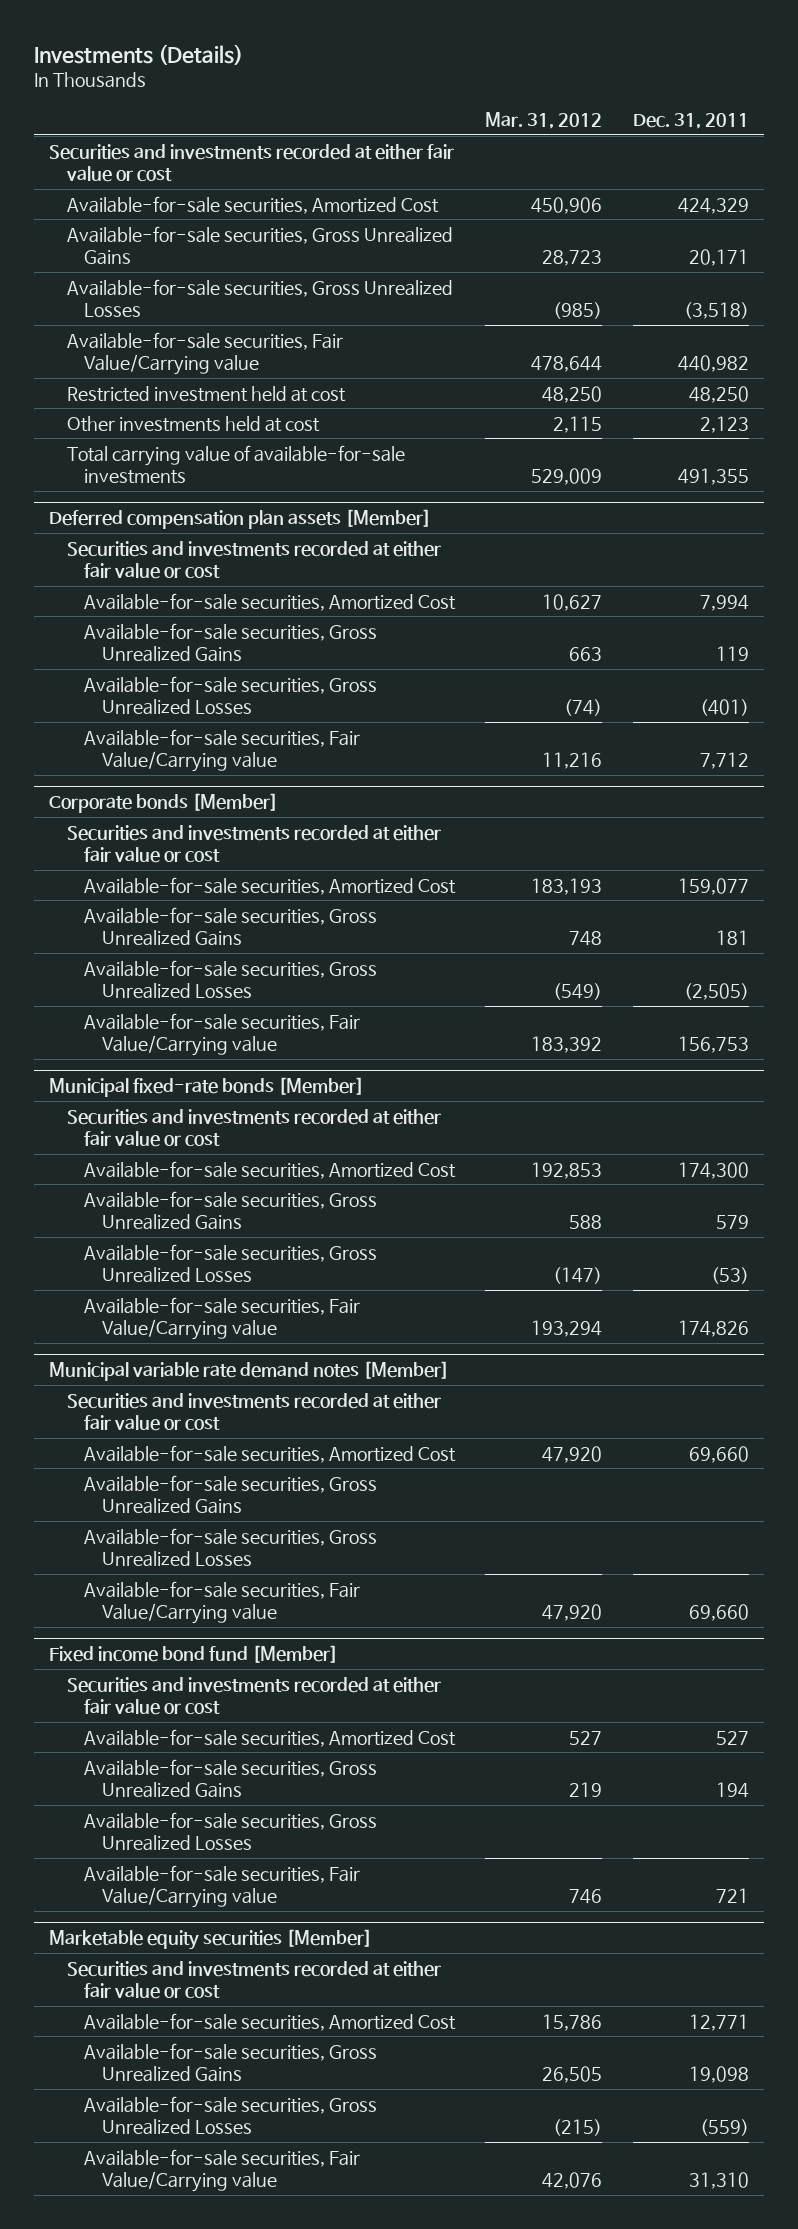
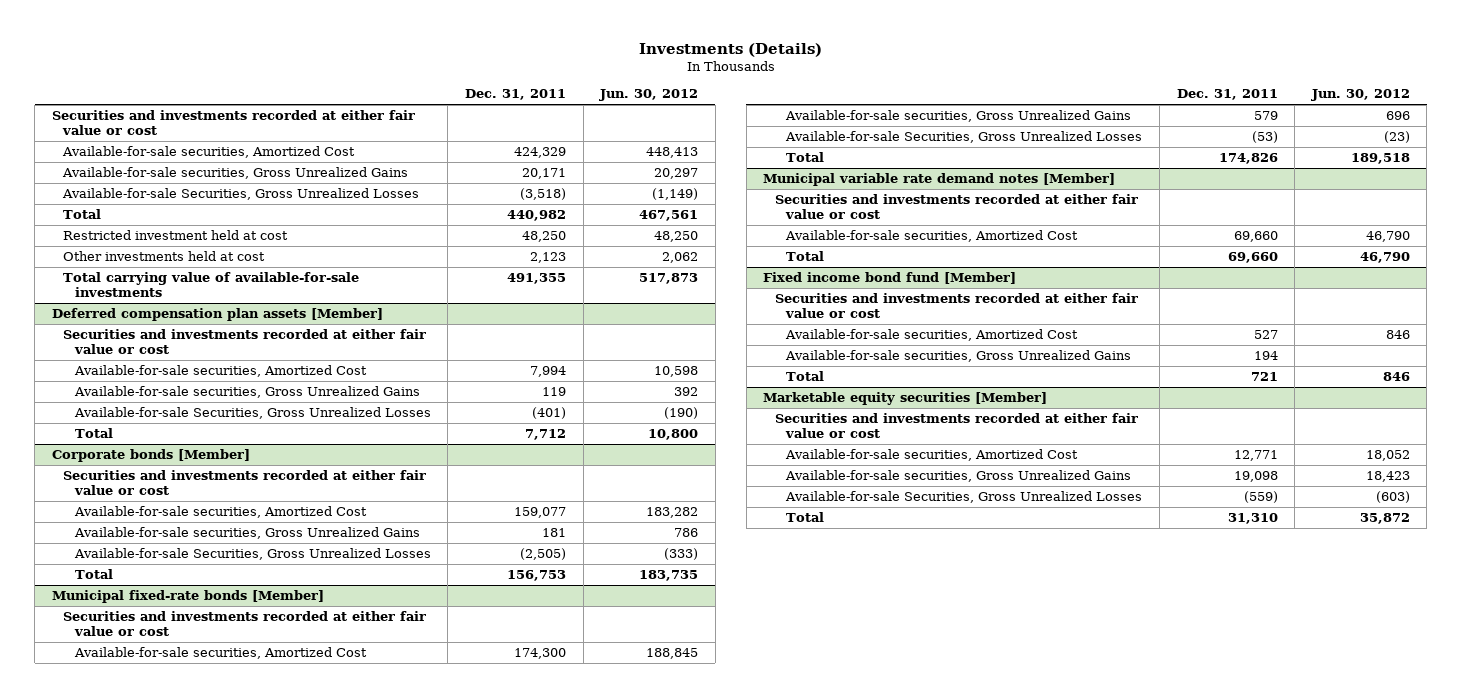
[485,112,603,130] Mar. 31, 2012 -> none
none -> [599,89,699,102] Jun. 30, 2012
[66,278,453,318] Available-for-sale securities, Gross Unrealized Losses -> [62,188,420,201] Available-for-sale Securities, Gross Unrealized Losses
[66,331,343,376] Available-for-sale securities, Fair Value/Carrying value -> [63,209,102,220] Total
[84,675,378,716] Available-for-sale securities, Gross Unrealized Losses -> [73,407,431,420] Available-for-sale Securities, Gross Unrealized Losses
[84,728,361,773] Available-for-sale securities, Fair Value/Carrying value -> [74,428,113,439] Total
[84,959,378,1000] Available-for-sale securities, Gross Unrealized Losses -> [73,548,431,561] Available-for-sale Securities, Gross Unrealized Losses
[84,1012,361,1057] Available-for-sale securities, Fair Value/Carrying value -> [74,569,113,580] Total
[84,1243,378,1284] Available-for-sale securities, Gross Unrealized Losses -> [785,131,1143,144] Available-for-sale Securities, Gross Unrealized Losses
[84,1296,361,1341] Available-for-sale securities, Fair Value/Carrying value -> [786,152,825,163] Total
[84,1474,378,1515] Available-for-sale securities, Gross Unrealized Gains -> none
[84,1527,378,1568] Available-for-sale securities, Gross Unrealized Losses -> none
[84,1580,361,1625] Available-for-sale securities, Fair Value/Carrying value -> [786,251,825,262] Total
[84,1811,378,1852] Available-for-sale securities, Gross Unrealized Losses -> none
[84,1864,361,1909] Available-for-sale securities, Fair Value/Carrying value -> [786,371,825,382] Total
[84,2095,378,2136] Available-for-sale securities, Gross Unrealized Losses -> [785,491,1143,504] Available-for-sale Securities, Gross Unrealized Losses
[84,2148,361,2193] Available-for-sale securities, Fair Value/Carrying value -> [786,512,825,523] Total

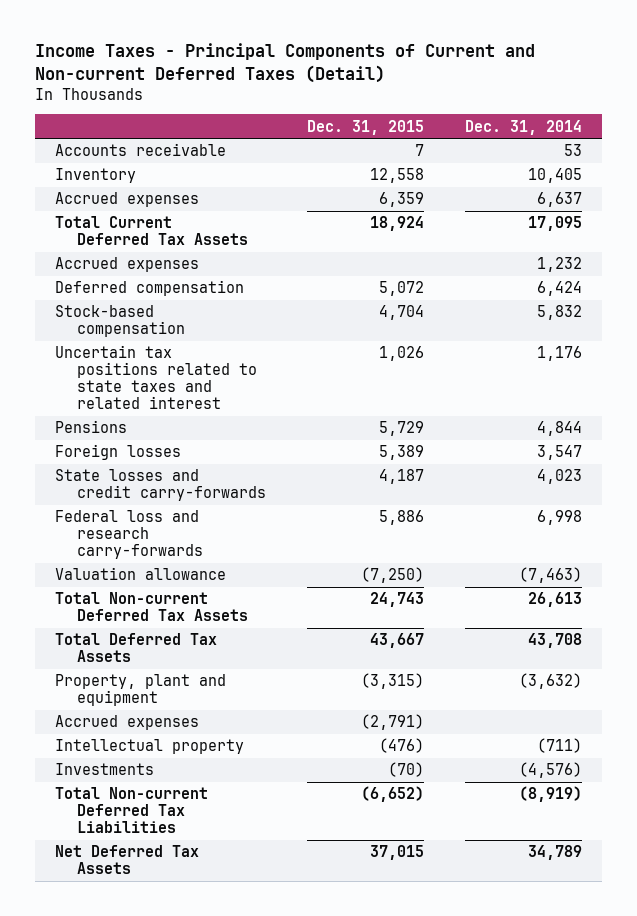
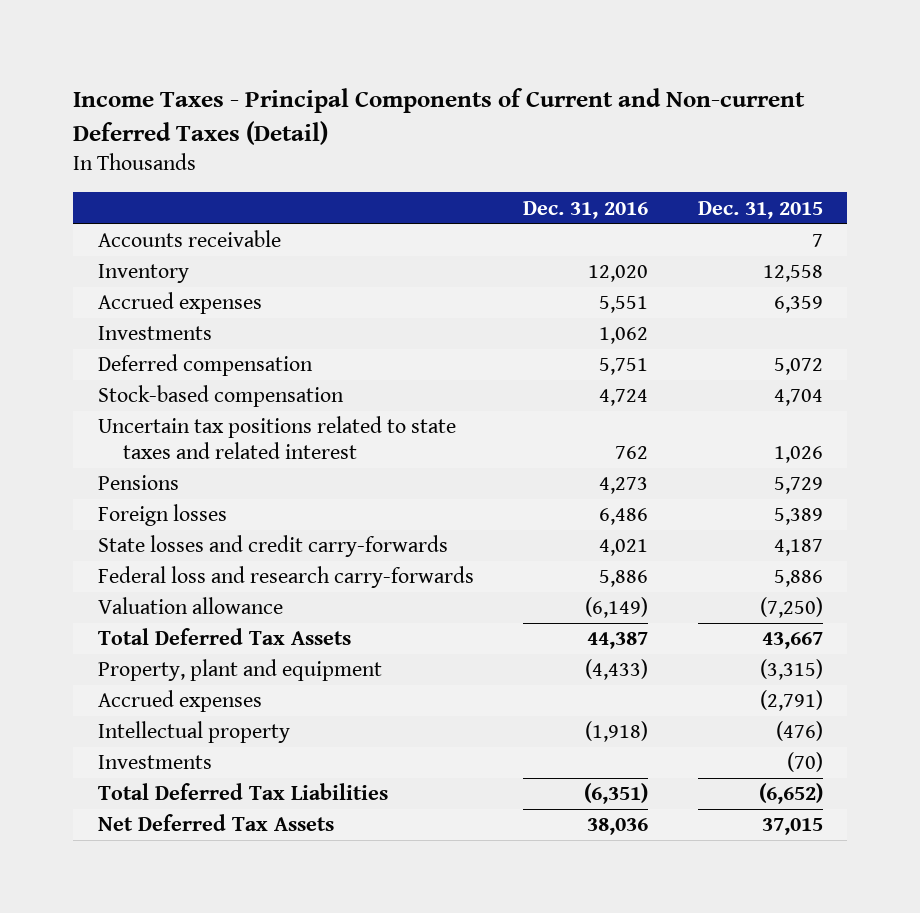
[464,119,582,135] Dec. 31, 2014 -> none
none -> [523,200,649,219] Dec. 31, 2016
[55,216,249,246] Total Current Deferred Tax Assets -> none
[55,257,200,273] Accrued expenses -> none
none -> [97,326,212,341] Investments
[55,592,249,622] Total Non-current Deferred Tax Assets -> none
[55,787,209,834] Total Non-current Deferred Tax Liabilities -> [97,783,388,801] Total Deferred Tax Liabilities

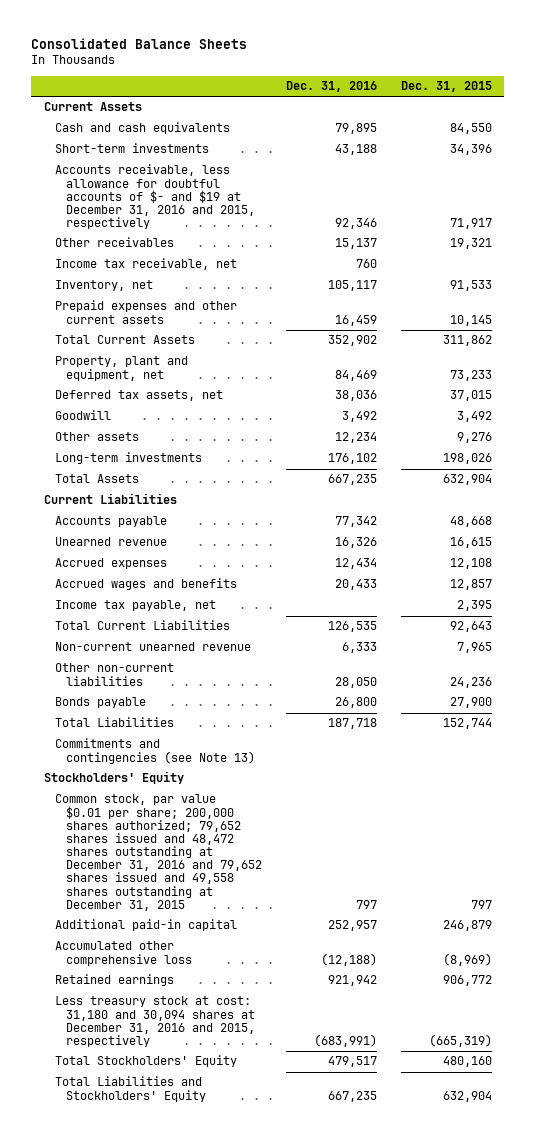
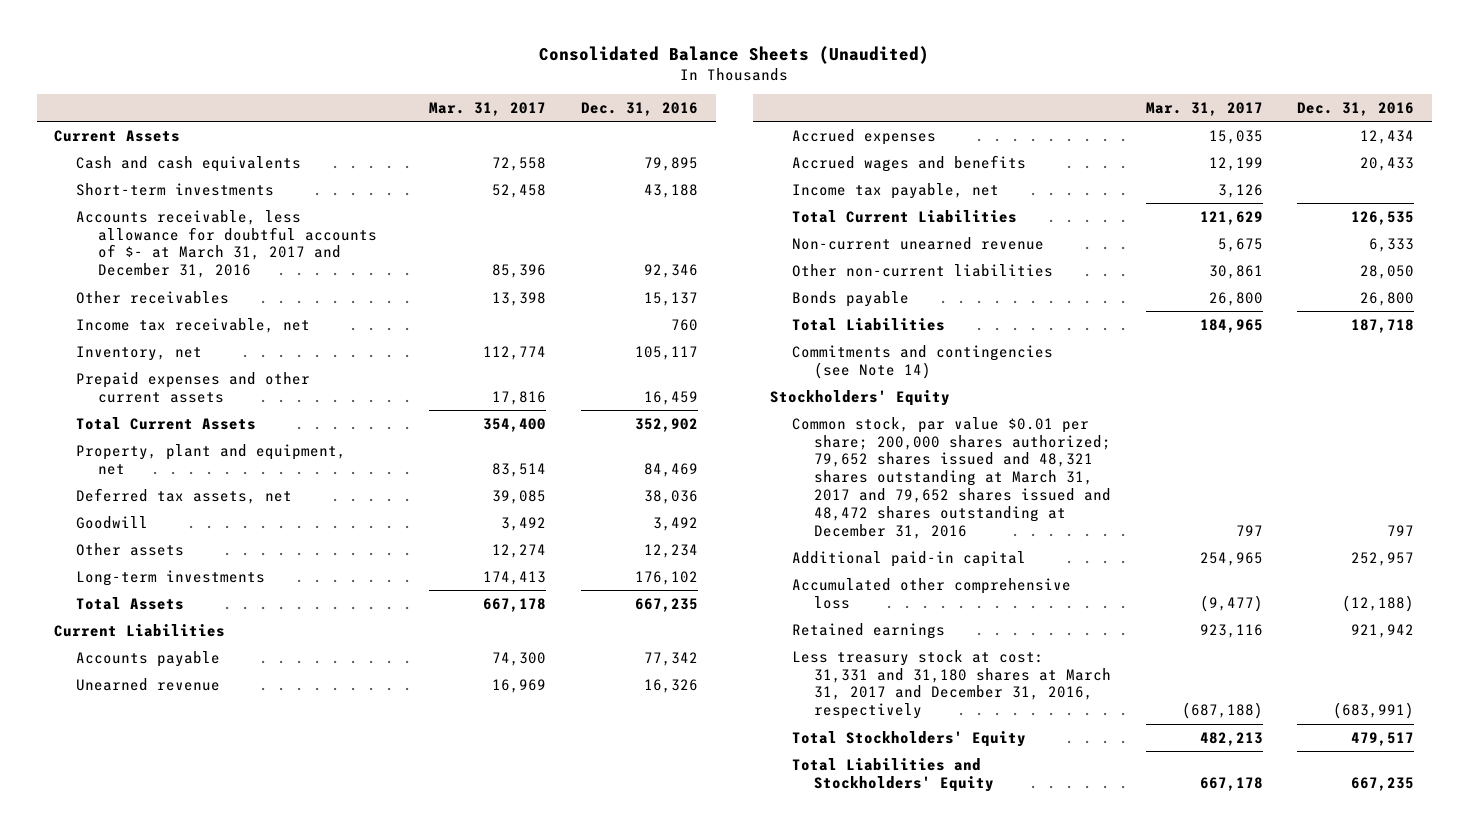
[31,37,248,49] Consolidated Balance Sheets -> [539,45,930,64] Consolidated Balance Sheets (Unaudited)
[401,80,493,92] Dec. 31, 2015 -> none
none -> [429,102,547,117] Mar. 31, 2017
[54,164,255,230] Accounts receivable, less allowance for doubtful accounts of $- and $19 at December 31, 2016 and 2015, respectively -> [75,209,377,279] Accounts receivable, less allowance for doubtful accounts of $- at March 31, 2017 and December 31, 2016
[54,738,255,764] Commitments and contingencies (see Note 13) -> [791,344,1053,379] Commitments and contingencies (see Note 14)
[54,794,262,911] Common stock, par value $0.01 per share; 200,000 shares authorized; 79,652 shares issued and 48,472 shares outstanding at December 31, 2016 and 79,652 shares issued and 49,558 shares outstanding at December 31, 2015 -> [791,416,1111,539] Common stock, par value $0.01 per share; 200,000 shares authorized; 79,652 shares issued and 48,321 shares outstanding at March 31, 2017 and 79,652 shares issued and 48,472 shares outstanding at December 31, 2016
[54,996,255,1047] Less treasury stock at cost: 31,180 and 30,094 shares at December 31, 2016 and 2015, respectively -> [791,649,1111,720] Less treasury stock at cost: 31,331 and 31,180 shares at March 31, 2017 and December 31, 2016, respectively

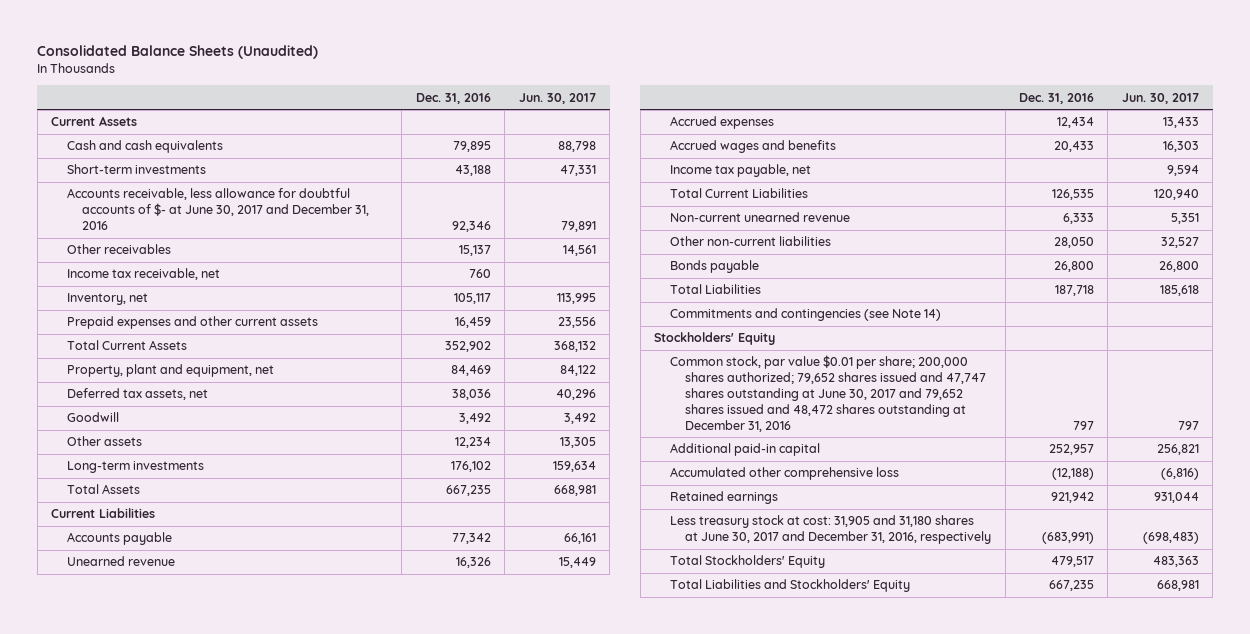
[429,102,547,117] Mar. 31, 2017 -> none
none -> [518,92,596,104] Jun. 30, 2017
[75,209,377,279] Accounts receivable, less allowance for doubtful accounts of $- at March 31, 2017 and December 31, 2016 -> [66,188,369,231] Accounts receivable, less allowance for doubtful accounts of $- at June 30, 2017 and December 31, 2016
[791,416,1111,539] Common stock, par value $0.01 per share; 200,000 shares authorized; 79,652 shares issued and 48,321 shares outstanding at March 31, 2017 and 79,652 shares issued and 48,472 shares outstanding at December 31, 2016 -> [669,355,987,432] Common stock, par value $0.01 per share; 200,000 shares authorized; 79,652 shares issued and 47,747 shares outstanding at June 30, 2017 and 79,652 shares issued and 48,472 shares outstanding at December 31, 2016
[791,649,1111,720] Less treasury stock at cost: 31,331 and 31,180 shares at March 31, 2017 and December 31, 2016, respectively -> [669,515,992,545] Less treasury stock at cost: 31,905 and 31,180 shares at June 30, 2017 and December 31, 2016, respectively

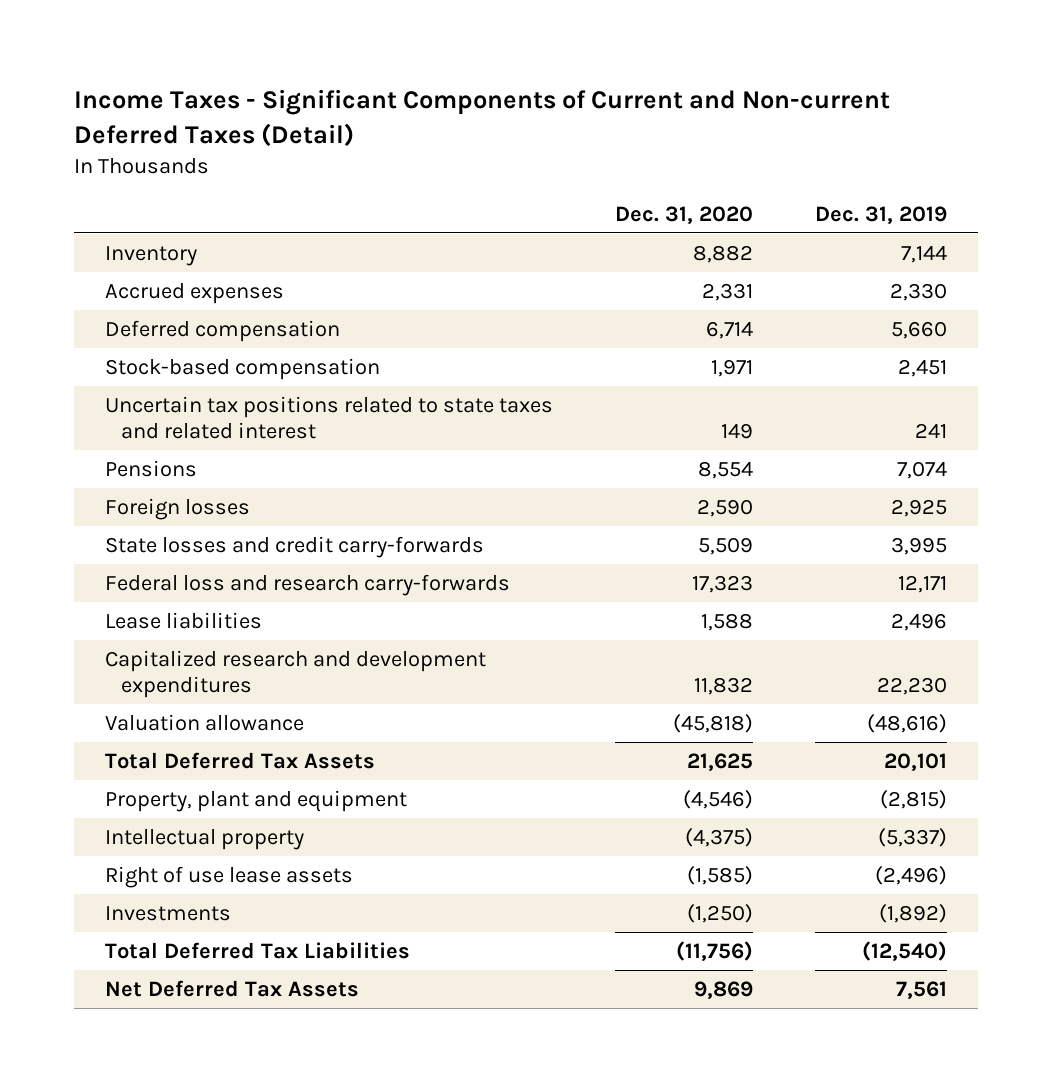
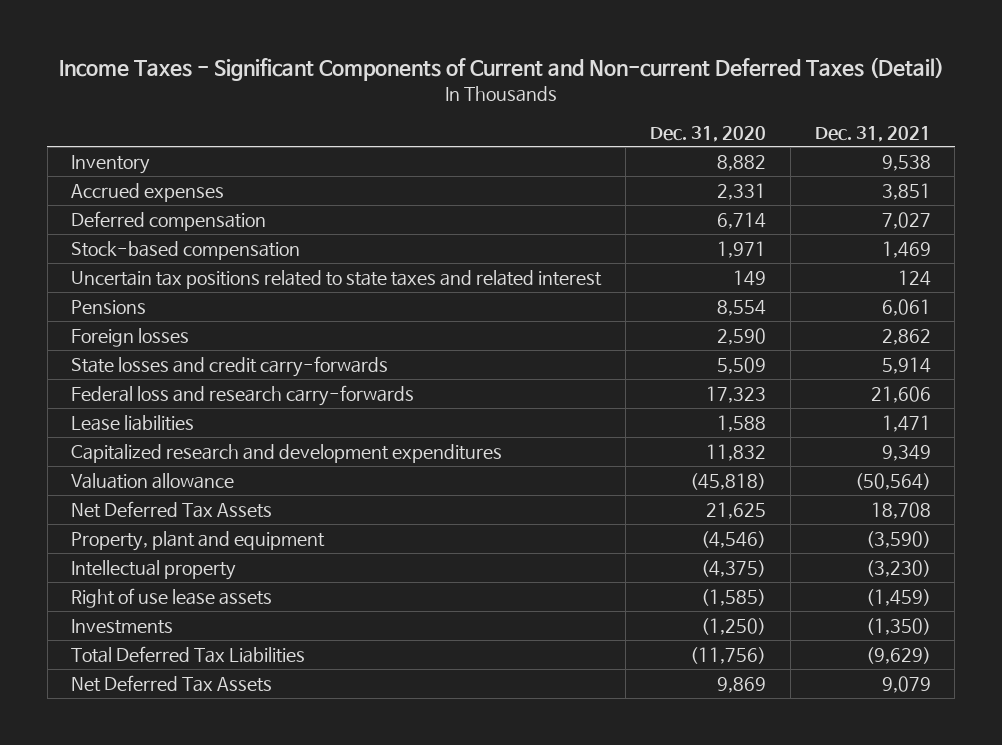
[815,205,948,224] Dec. 31, 2019 -> none
none -> [814,125,931,142] Dec. 31, 2021
[105,751,376,769] Total Deferred Tax Assets -> [71,500,273,518] Net Deferred Tax Assets

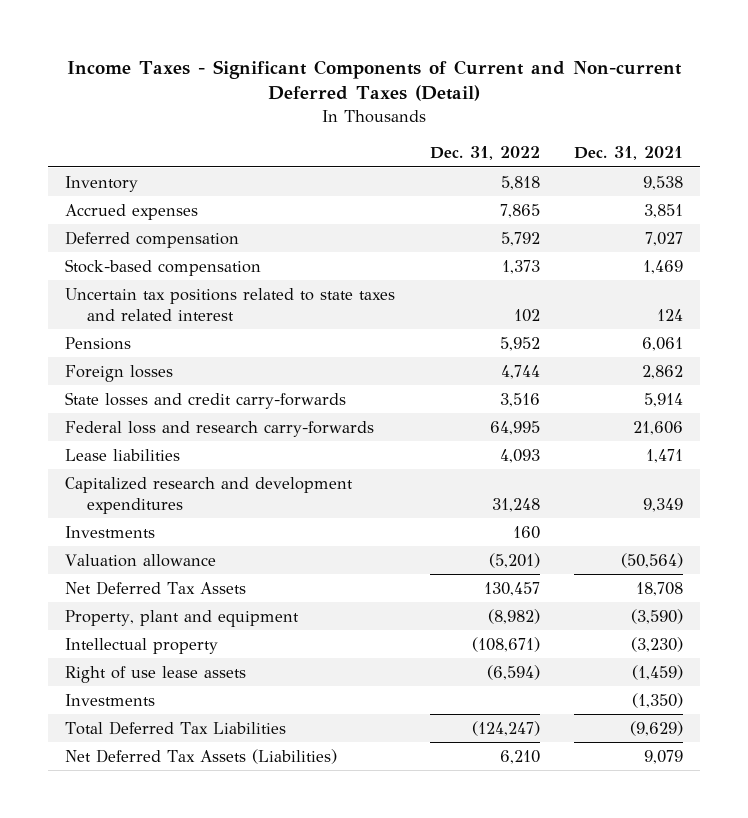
[649,125,766,142] Dec. 31, 2020 -> none
none -> [429,146,540,161] Dec. 31, 2022
none -> [65,525,156,538] Investments
[71,674,273,692] Net Deferred Tax Assets -> [65,748,338,764] Net Deferred Tax Assets (Liabilities)

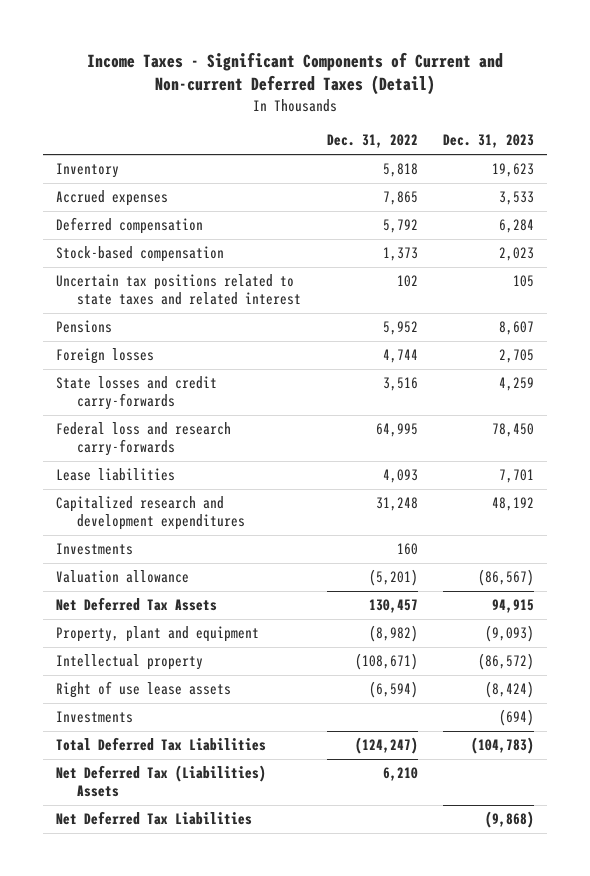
[574,146,684,161] Dec. 31, 2021 -> none
none -> [442,134,534,149] Dec. 31, 2023
[65,748,338,764] Net Deferred Tax Assets (Liabilities) -> [55,765,266,798] Net Deferred Tax (Liabilities) Assets
none -> [55,811,252,826] Net Deferred Tax Liabilities

